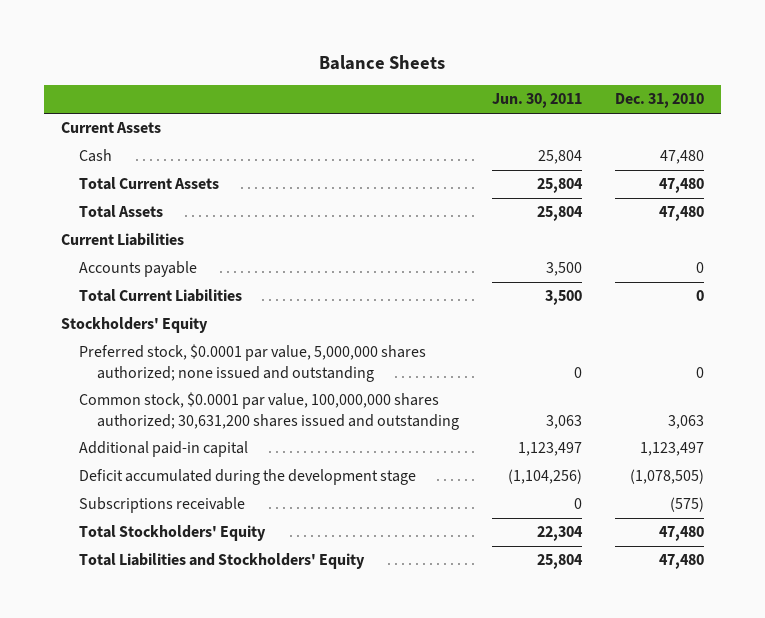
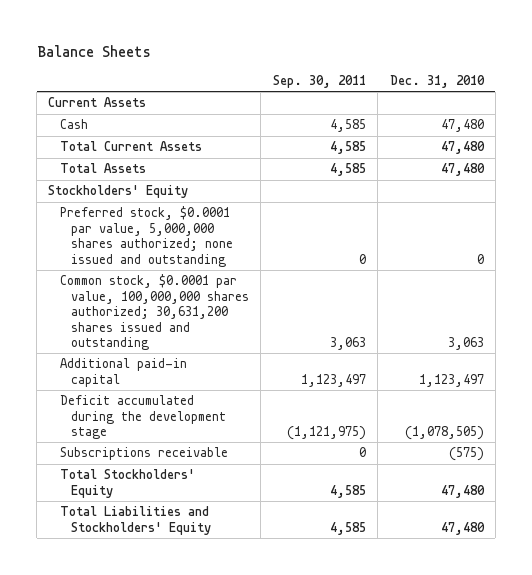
[491,93,582,109] Jun. 30, 2011 -> none
none -> [272,74,366,88] Sep. 30, 2011
[60,233,184,247] Current Liabilities -> none
[78,261,197,278] Accounts payable -> none
[78,289,242,303] Total Current Liabilities -> none

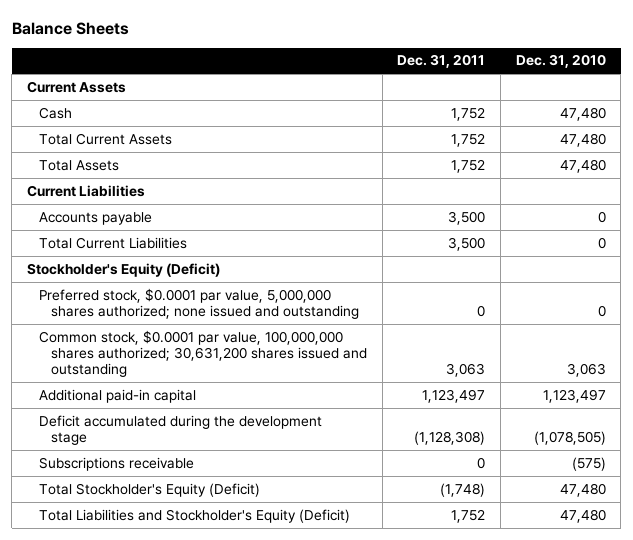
[272,74,366,88] Sep. 30, 2011 -> none
none -> [397,54,486,69] Dec. 31, 2011
none -> [27,184,146,197] Current Liabilities
none -> [38,211,152,225] Accounts payable
none -> [38,236,187,249] Total Current Liabilities
[48,185,189,199] Stockholders' Equity -> [27,262,221,277] Stockholder's Equity (Deficit)
[59,469,195,498] Total Stockholders' Equity -> [38,482,260,497] Total Stockholder's Equity (Deficit)
[59,506,212,535] Total Liabilities and Stockholders' Equity -> [38,508,350,523] Total Liabilities and Stockholder's Equity (Deficit)

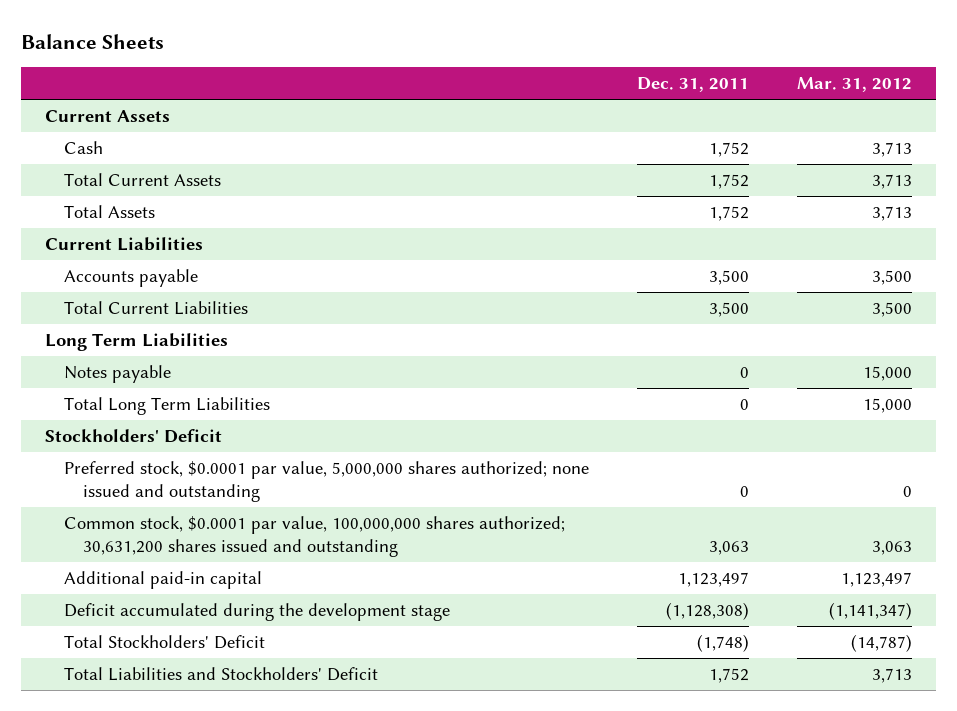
[515,54,606,69] Dec. 31, 2010 -> none
none -> [797,77,913,93] Mar. 31, 2012
none -> [44,332,228,351] Long Term Liabilities
none -> [63,364,171,383] Notes payable
none -> [63,396,270,415] Total Long Term Liabilities
[27,262,221,277] Stockholder's Equity (Deficit) -> [44,428,222,443] Stockholders' Deficit
[38,456,194,471] Subscriptions receivable -> none
[38,482,260,497] Total Stockholder's Equity (Deficit) -> [63,634,265,649] Total Stockholders' Deficit
[38,508,350,523] Total Liabilities and Stockholder's Equity (Deficit) -> [63,666,378,681] Total Liabilities and Stockholders' Deficit

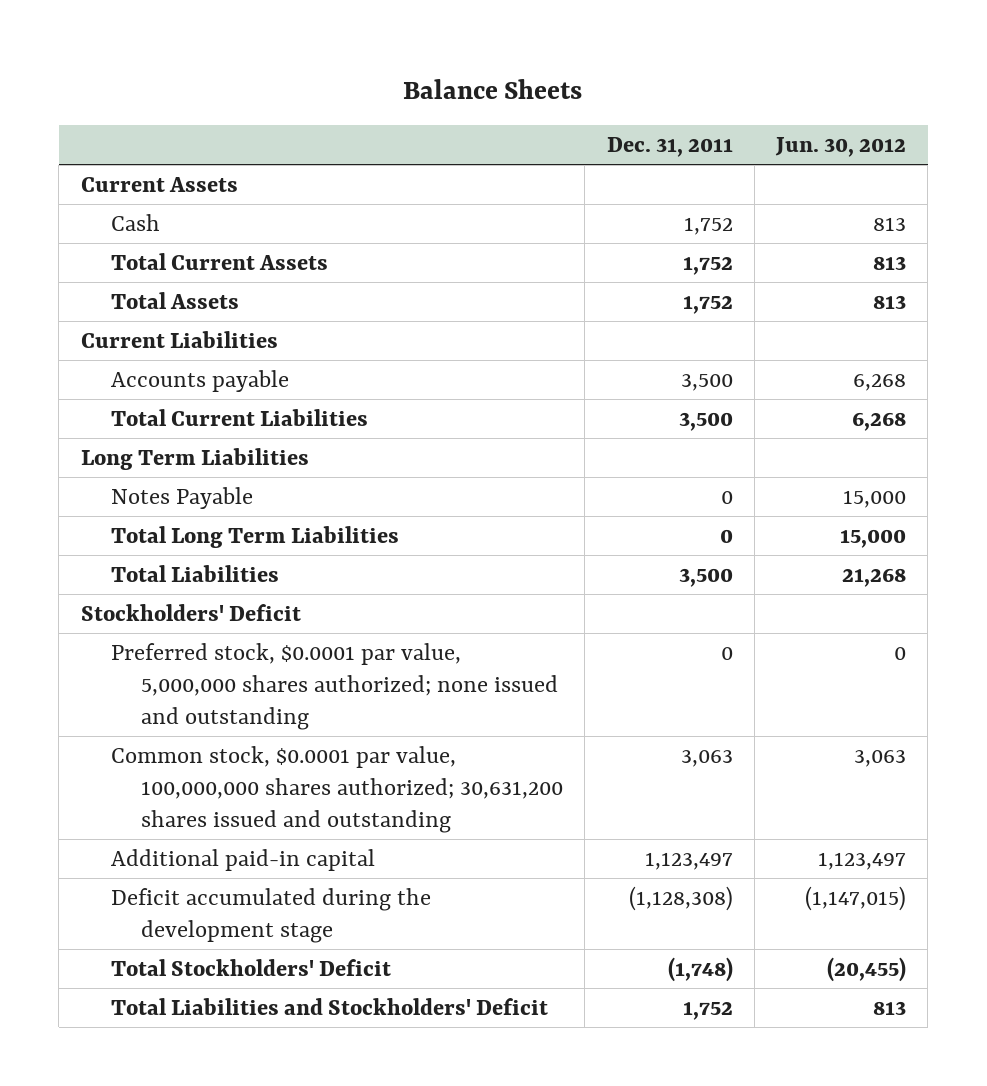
[797,77,913,93] Mar. 31, 2012 -> none
none -> [774,136,906,157] Jun. 30, 2012
[63,364,171,383] Notes payable -> [110,487,253,510] Notes Payable
none -> [110,565,279,583] Total Liabilities

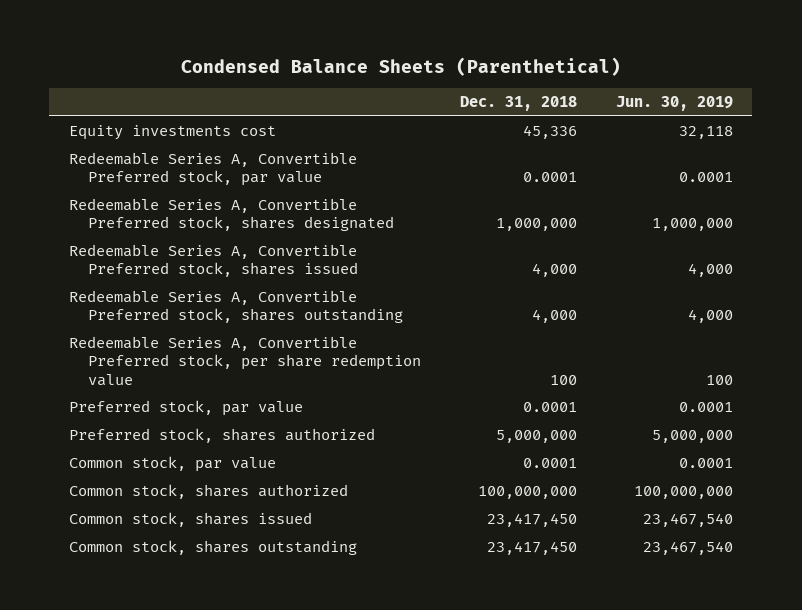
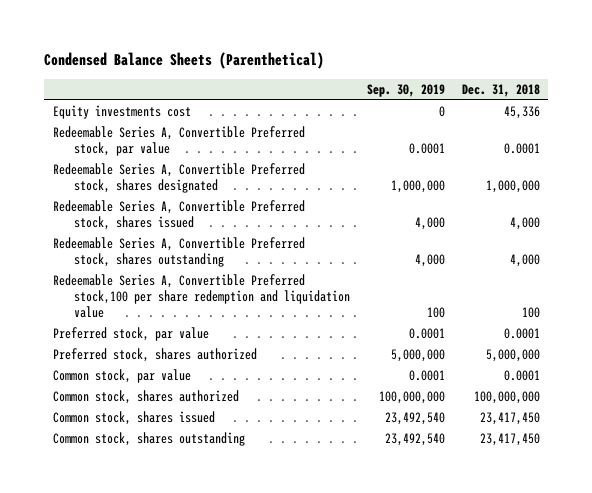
[615,96,733,112] Jun. 30, 2019 -> none
none -> [366,84,445,98] Sep. 30, 2019
[68,336,422,386] Redeemable Series A, Convertible Preferred stock, per share redemption value -> [52,274,350,319] Redeemable Series A, Convertible Preferred stock,100 per share redemption and liquidation value

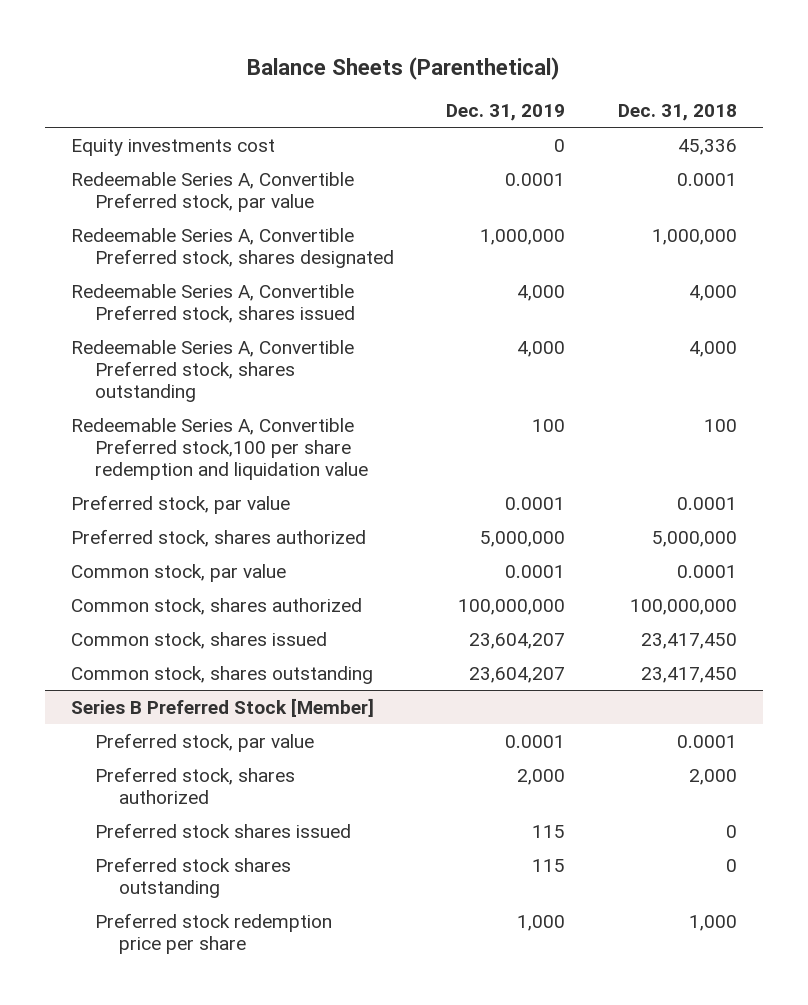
[44,52,325,70] Condensed Balance Sheets (Parenthetical) -> [246,56,560,80] Balance Sheets (Parenthetical)
[366,84,445,98] Sep. 30, 2019 -> none
none -> [446,104,566,122] Dec. 31, 2019
none -> [70,697,374,717] Series B Preferred Stock [Member]
none -> [94,732,314,752] Preferred stock, par value
none -> [94,766,295,804] Preferred stock, shares authorized
none -> [94,822,351,838] Preferred stock shares issued
none -> [94,856,291,898] Preferred stock shares outstanding
none -> [94,912,332,954] Preferred stock redemption price per share

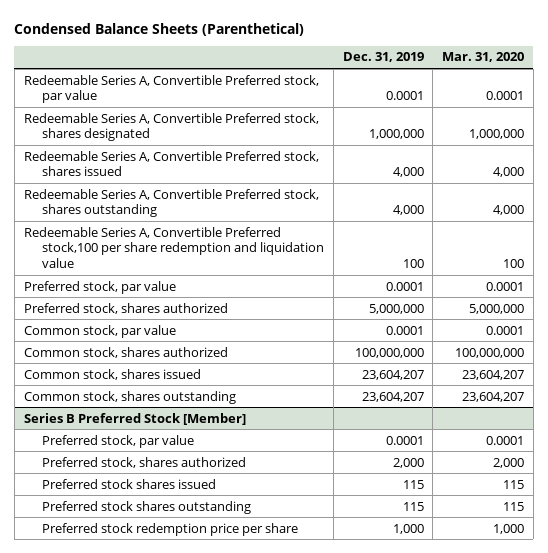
[246,56,560,80] Balance Sheets (Parenthetical) -> [14,22,305,36] Condensed Balance Sheets (Parenthetical)
[617,104,737,122] Dec. 31, 2018 -> none
none -> [442,52,525,63] Mar. 31, 2020
[70,138,275,156] Equity investments cost -> none

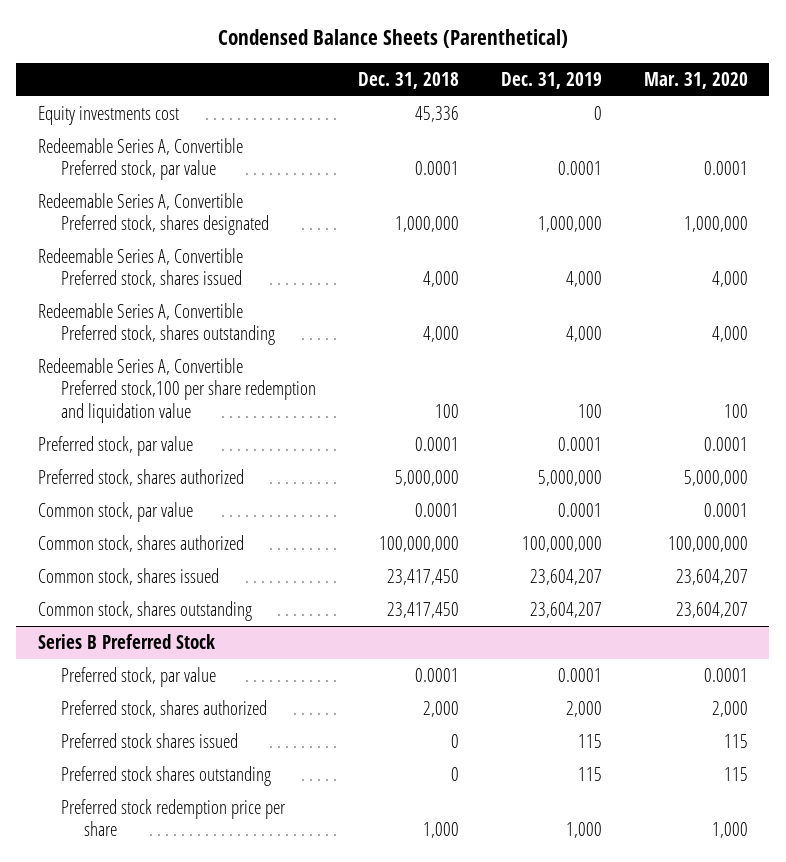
none -> [358,71,460,89] Dec. 31, 2018
none -> [37,105,179,125] Equity investments cost
[23,412,246,425] Series B Preferred Stock [Member] -> [37,633,215,649] Series B Preferred Stock

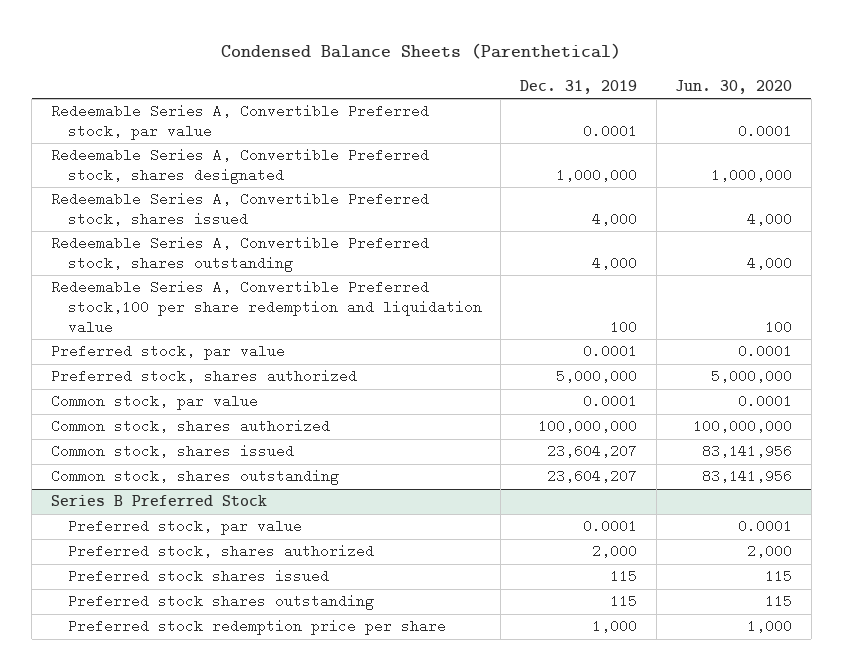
[358,71,460,89] Dec. 31, 2018 -> none
[644,71,749,89] Mar. 31, 2020 -> none
none -> [675,79,793,94] Jun. 30, 2020
[37,105,179,125] Equity investments cost -> none

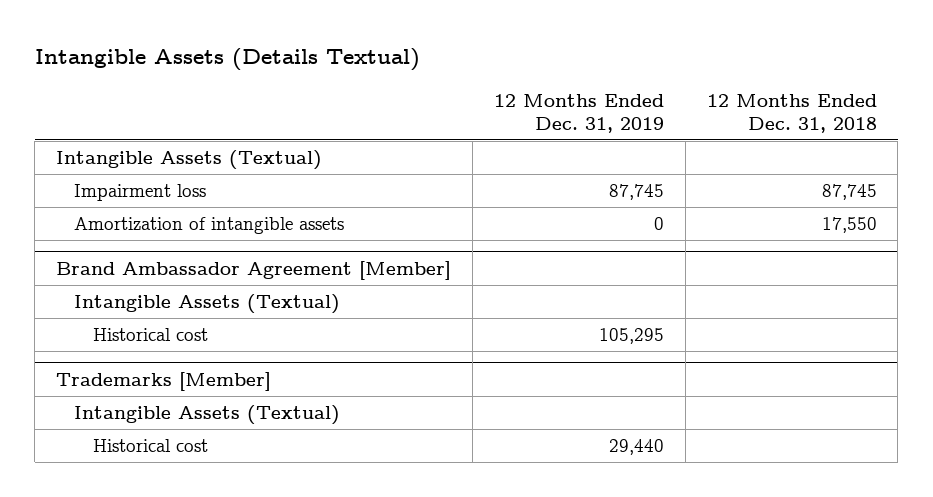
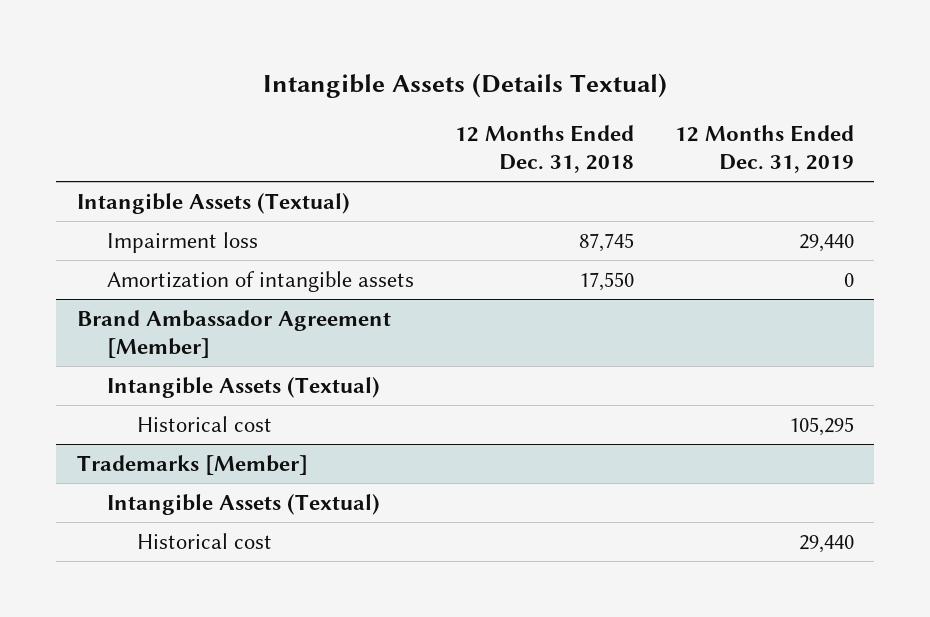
[608,184,664,201] 87,745 -> [798,233,854,252] 29,440

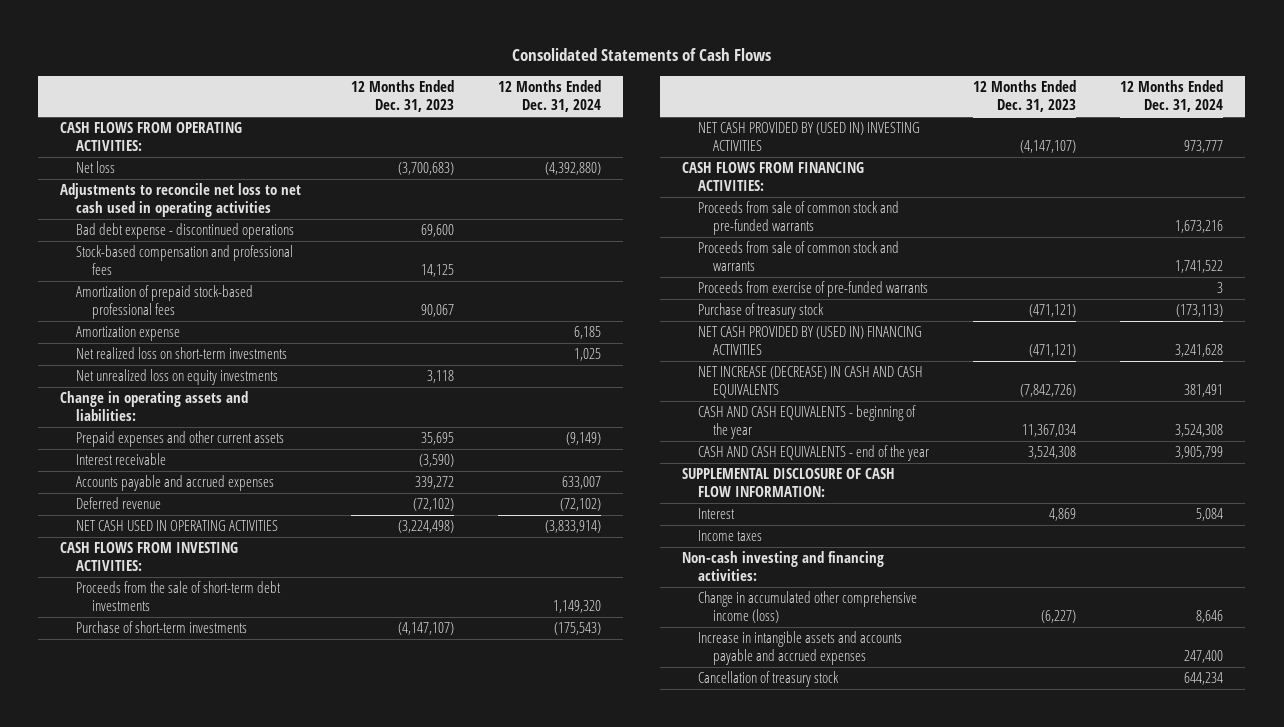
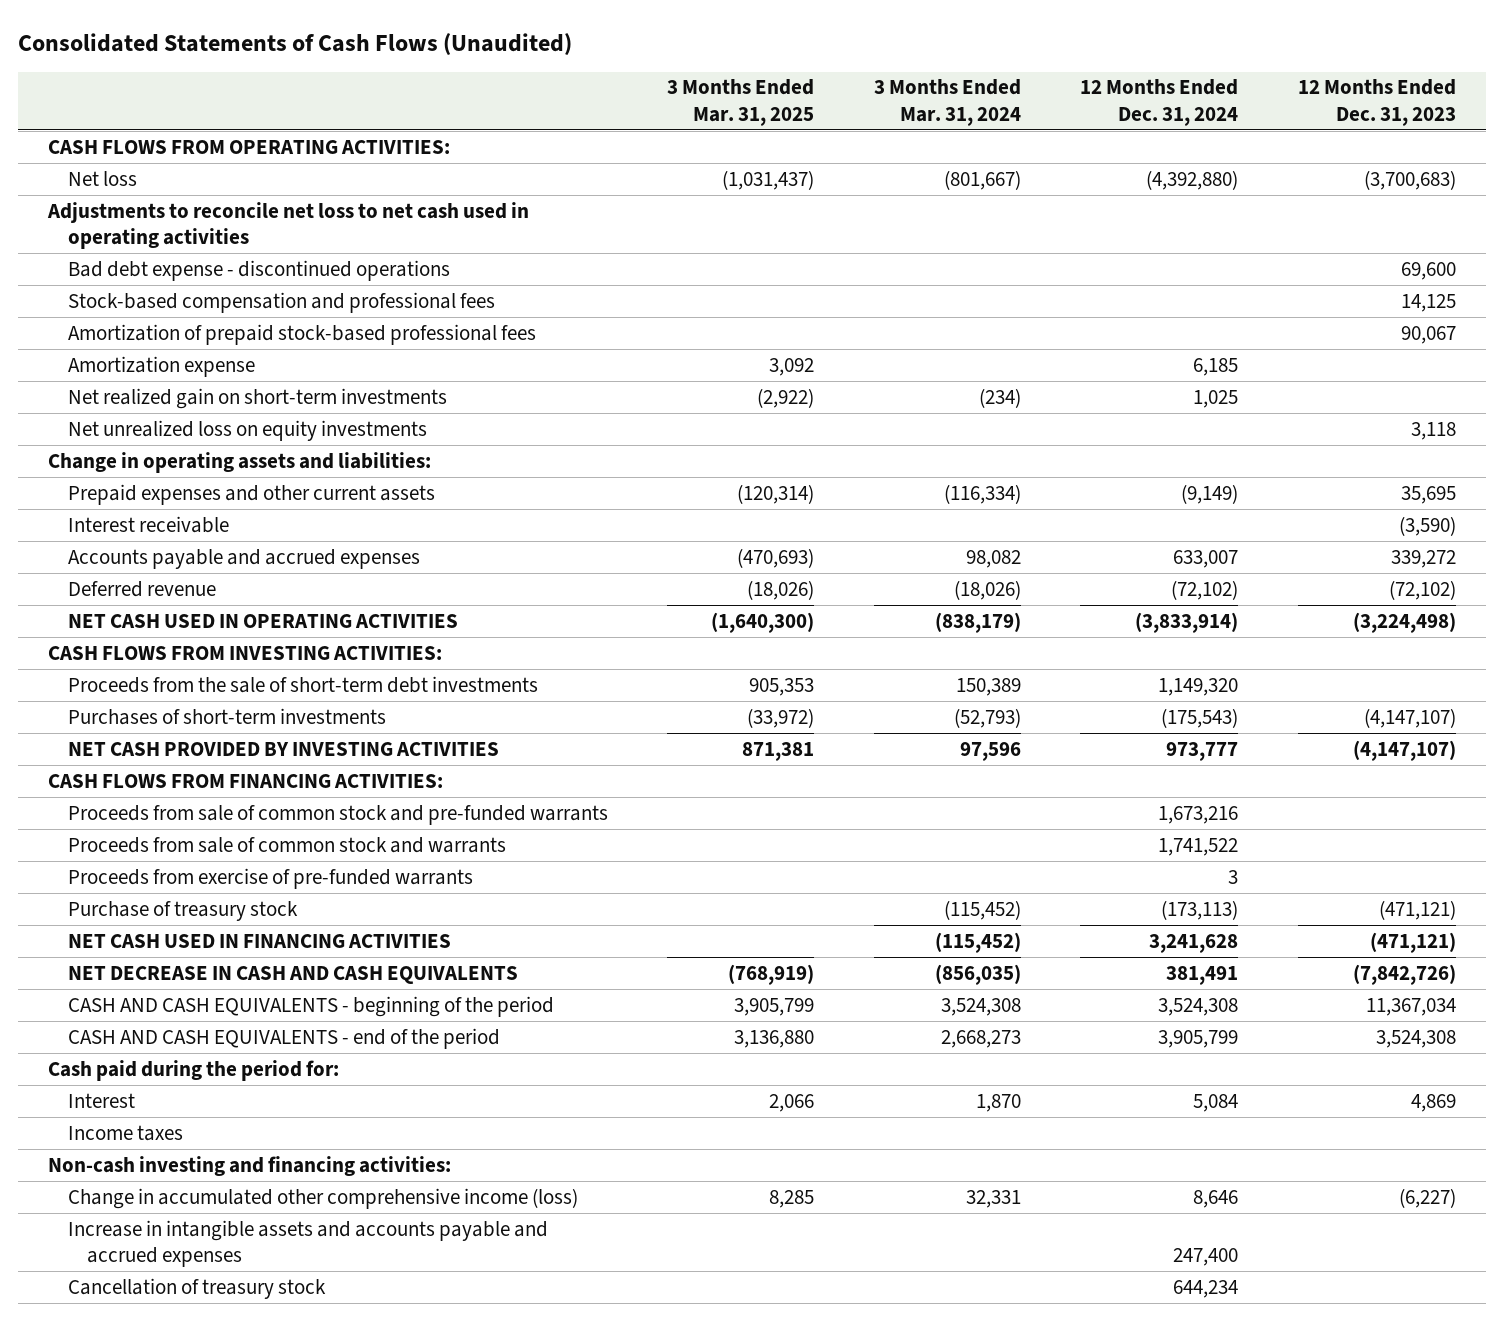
[511,48,771,62] Consolidated Statements of Cash Flows -> [18,32,573,55] Consolidated Statements of Cash Flows (Unaudited)
none -> [667,79,815,126] 3 Months Ended Mar. 31, 2025
none -> [873,79,1021,126] 3 Months Ended Mar. 31, 2024
[75,347,287,360] Net realized loss on short-term investments -> [67,387,447,409] Net realized gain on short-term investments
[75,621,247,634] Purchase of short-term investments -> [67,707,386,725] Purchases of short-term investments
[697,122,920,152] NET CASH PROVIDED BY (USED IN) INVESTING ACTIVITIES -> [67,741,499,756] NET CASH PROVIDED BY INVESTING ACTIVITIES
[682,468,896,498] SUPPLEMENTAL DISCLOSURE OF CASH FLOW INFORMATION: -> none
[697,326,922,356] NET CASH PROVIDED BY (USED IN) FINANCING ACTIVITIES -> [67,933,451,948] NET CASH USED IN FINANCING ACTIVITIES
[697,366,923,399] NET INCREASE (DECREASE) IN CASH AND CASH EQUIVALENTS -> [67,965,518,984] NET DECREASE IN CASH AND CASH EQUIVALENTS
[697,405,916,440] CASH AND CASH EQUIVALENTS - beginning of the year -> [67,995,554,1017] CASH AND CASH EQUIVALENTS - beginning of the period
[697,445,929,462] CASH AND CASH EQUIVALENTS - end of the year -> [67,1027,500,1049] CASH AND CASH EQUIVALENTS - end of the period
none -> [47,1059,339,1081] Cash paid during the period for:

